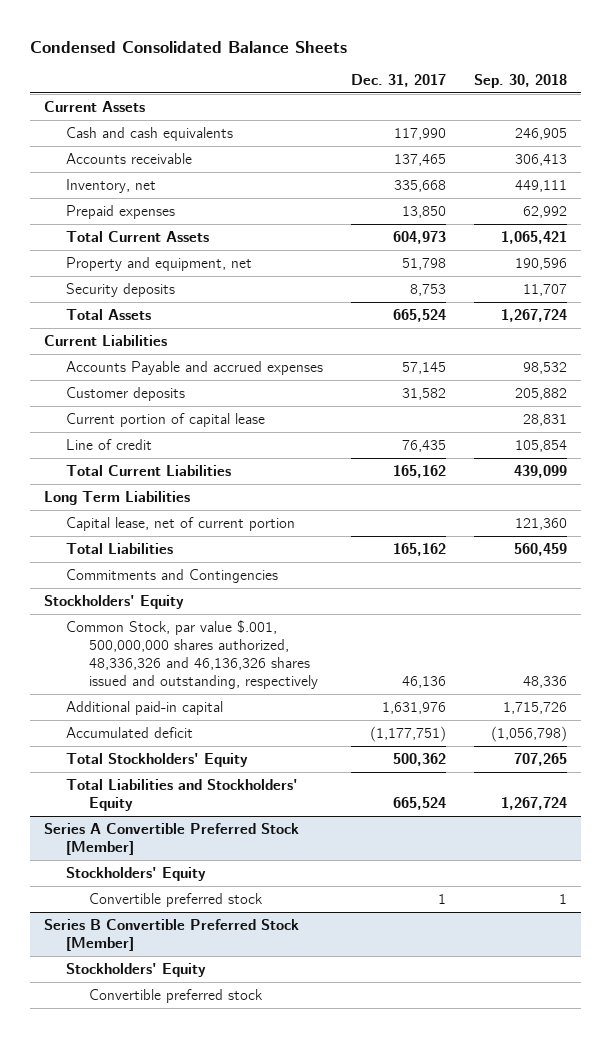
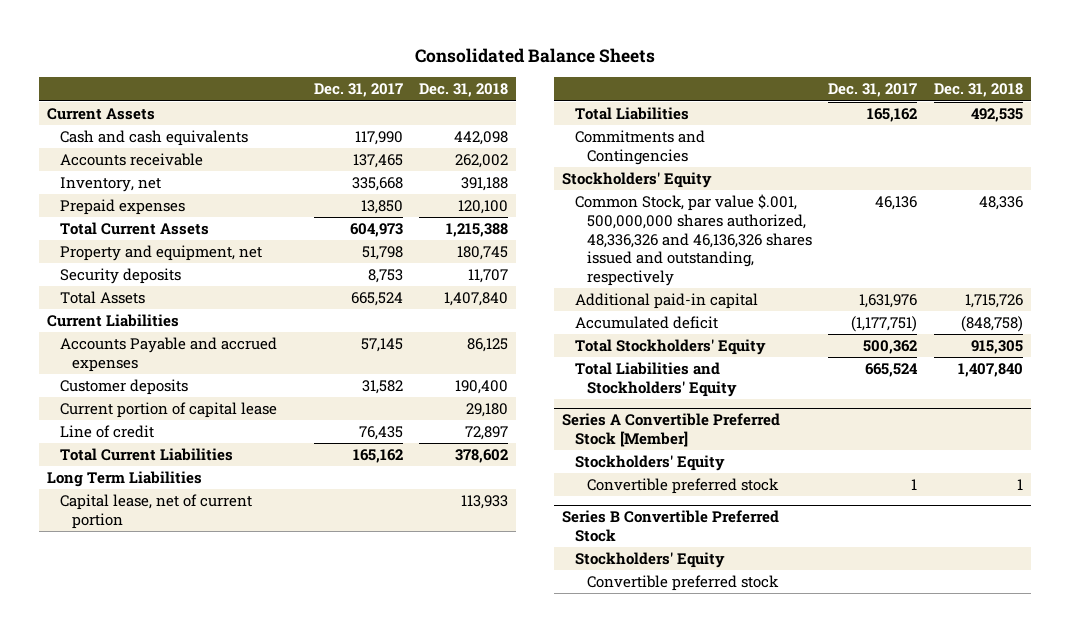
[30,40,348,53] Condensed Consolidated Balance Sheets -> [414,48,655,64] Consolidated Balance Sheets
[474,73,568,88] Sep. 30, 2018 -> none
none -> [418,83,508,98] Dec. 31, 2018
[44,918,300,951] Series B Convertible Preferred Stock [Member] -> [561,510,779,543] Series B Convertible Preferred Stock

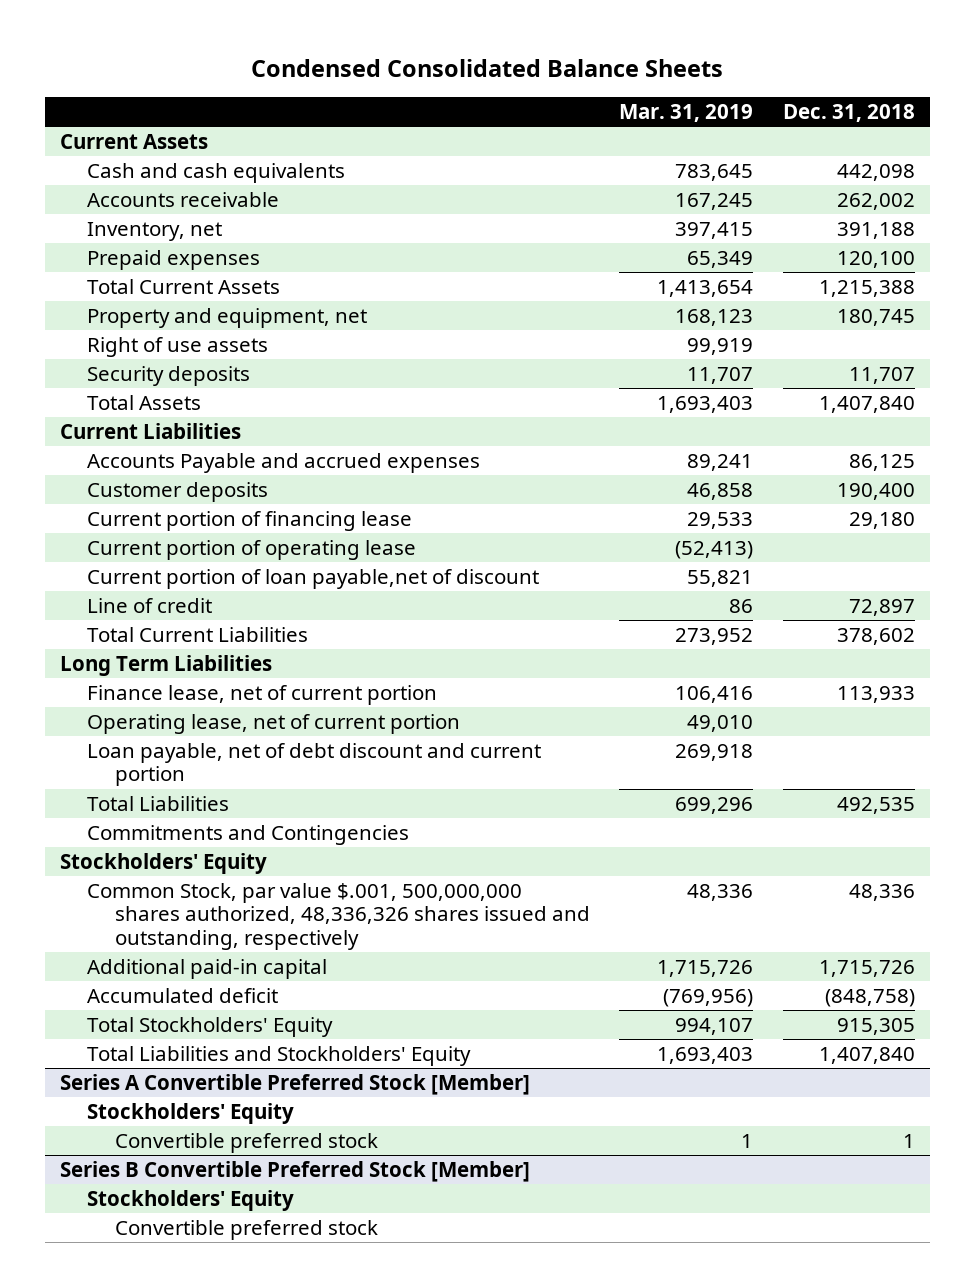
[414,48,655,64] Consolidated Balance Sheets -> [251,58,724,77] Condensed Consolidated Balance Sheets
[313,83,403,98] Dec. 31, 2017 -> none
none -> [619,104,754,123] Mar. 31, 2019
none -> [87,336,269,357] Right of use assets
[59,402,277,419] Current portion of capital lease -> [87,510,413,531] Current portion of financing lease
none -> [87,539,417,560] Current portion of operating lease
none -> [87,568,540,589] Current portion of loan payable,net of discount
[59,494,252,529] Capital lease, net of current portion -> [87,684,438,705] Finance lease, net of current portion
none -> [87,713,461,734] Operating lease, net of current portion
none -> [87,742,542,787] Loan payable, net of debt discount and current portion
[574,194,813,287] Common Stock, par value $.001, 500,000,000 shares authorized, 48,336,326 and 46,136,326 shares issued and outstanding, respectively -> [87,882,590,950] Common Stock, par value $.001, 500,000,000 shares authorized, 48,336,326 shares issued and outstanding, respectively
[561,510,779,543] Series B Convertible Preferred Stock -> [59,1160,530,1182] Series B Convertible Preferred Stock [Member]

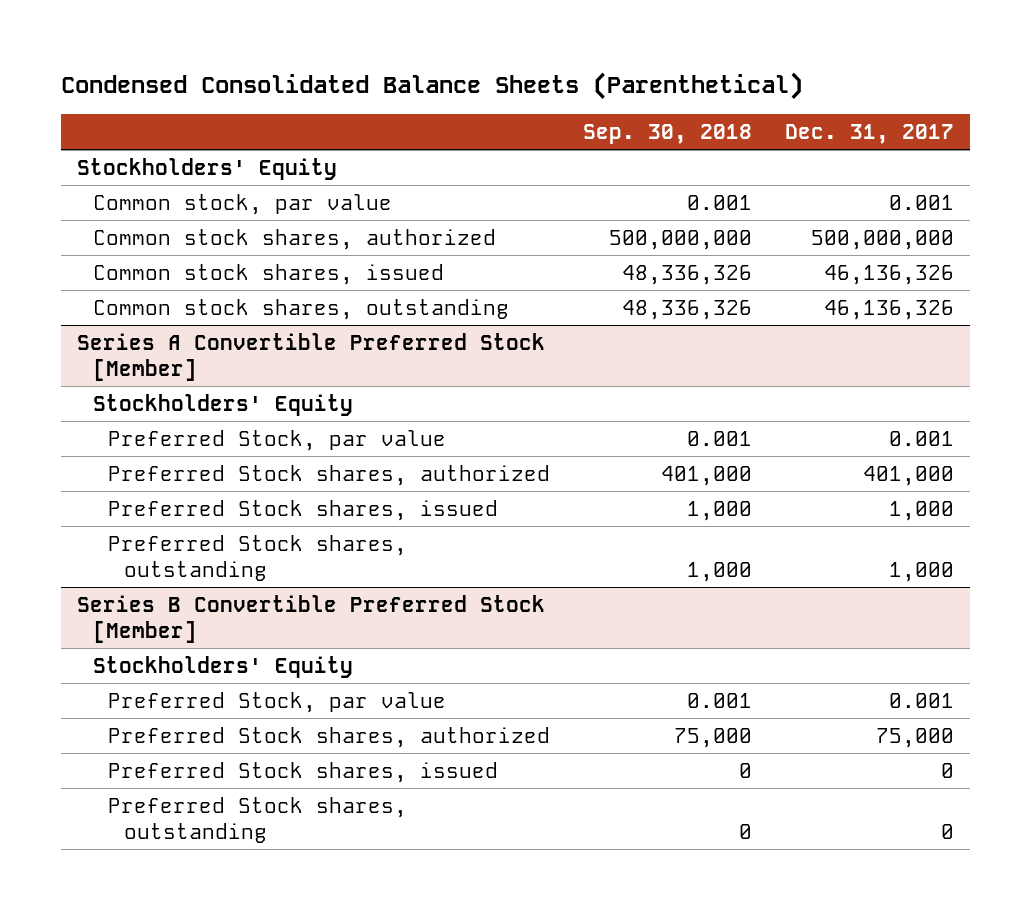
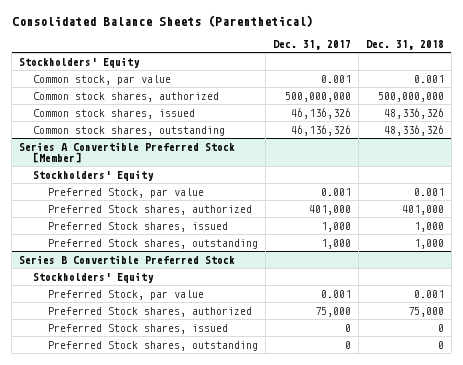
[61,72,804,101] Condensed Consolidated Balance Sheets (Parenthetical) -> [11,14,313,27] Consolidated Balance Sheets (Parenthetical)
[583,123,753,144] Sep. 30, 2018 -> none
none -> [365,39,444,50] Dec. 31, 2018
[77,594,546,643] Series B Convertible Preferred Stock [Member] -> [19,254,236,264] Series B Convertible Preferred Stock

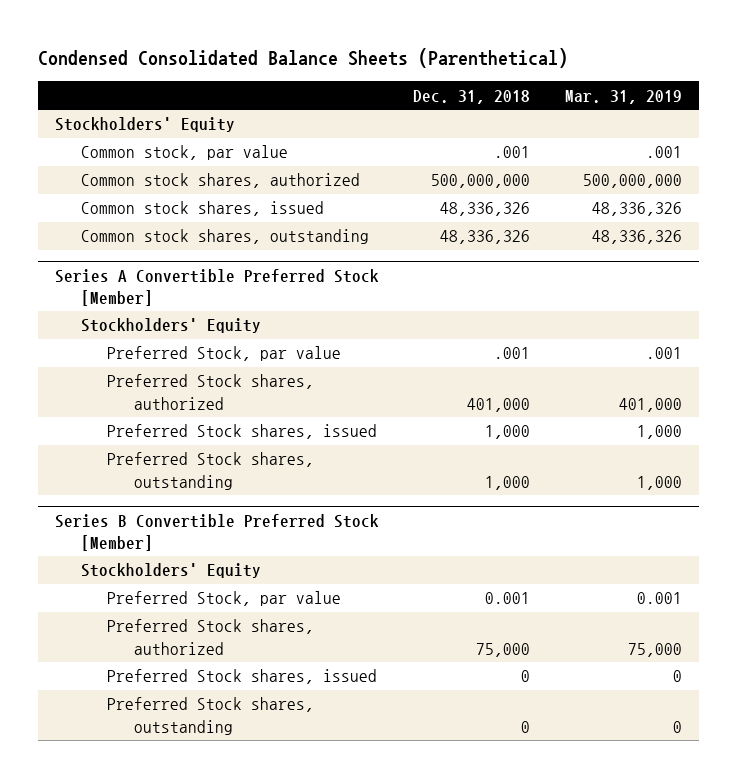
[11,14,313,27] Consolidated Balance Sheets (Parenthetical) -> [37,48,568,69] Condensed Consolidated Balance Sheets (Parenthetical)
[272,39,351,50] Dec. 31, 2017 -> none
none -> [564,89,682,104] Mar. 31, 2019
[413,74,444,83] 0.001 -> [494,146,531,159] .001
[413,187,444,196] 0.001 -> [494,347,531,360] .001
[19,254,236,264] Series B Convertible Preferred Stock -> [54,513,379,551] Series B Convertible Preferred Stock [Member]

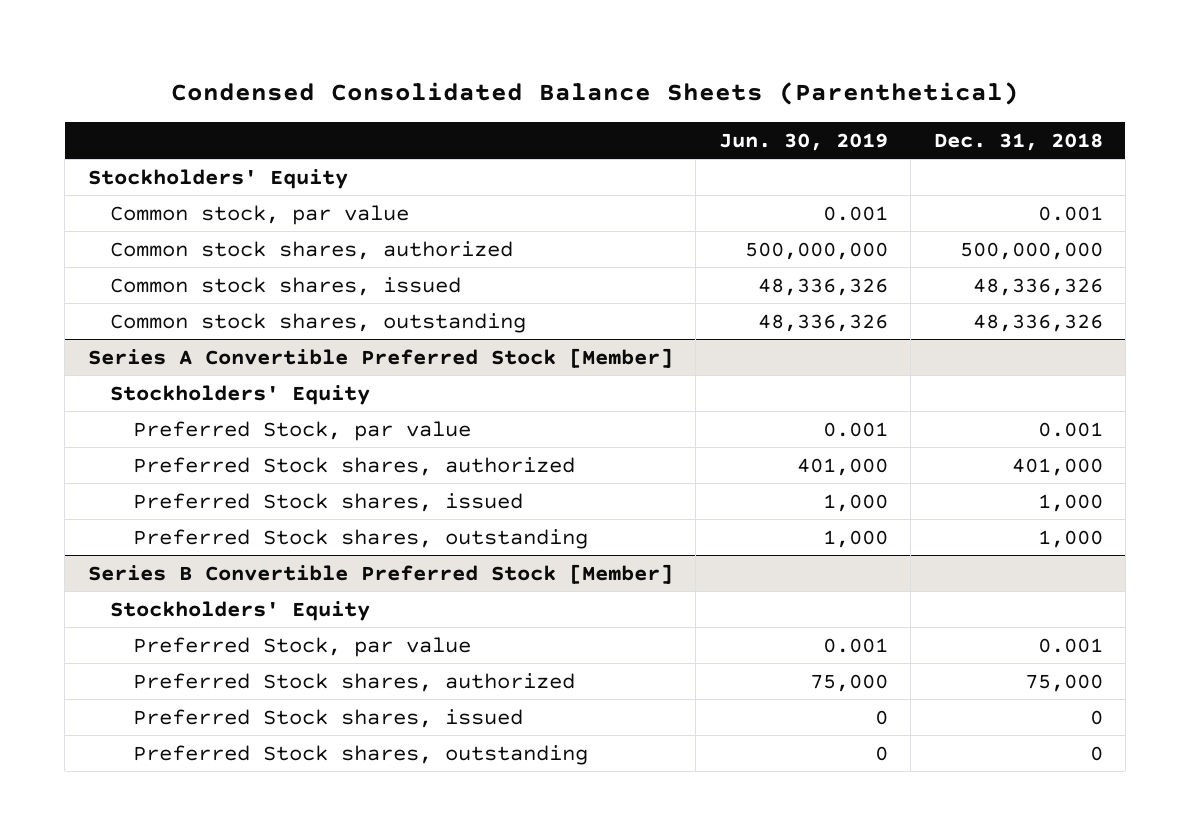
[564,89,682,104] Mar. 31, 2019 -> none
none -> [718,132,888,151] Jun. 30, 2019
[494,146,531,159] .001 -> [1037,205,1103,221] 0.001
[494,347,531,360] .001 -> [1037,421,1103,437] 0.001

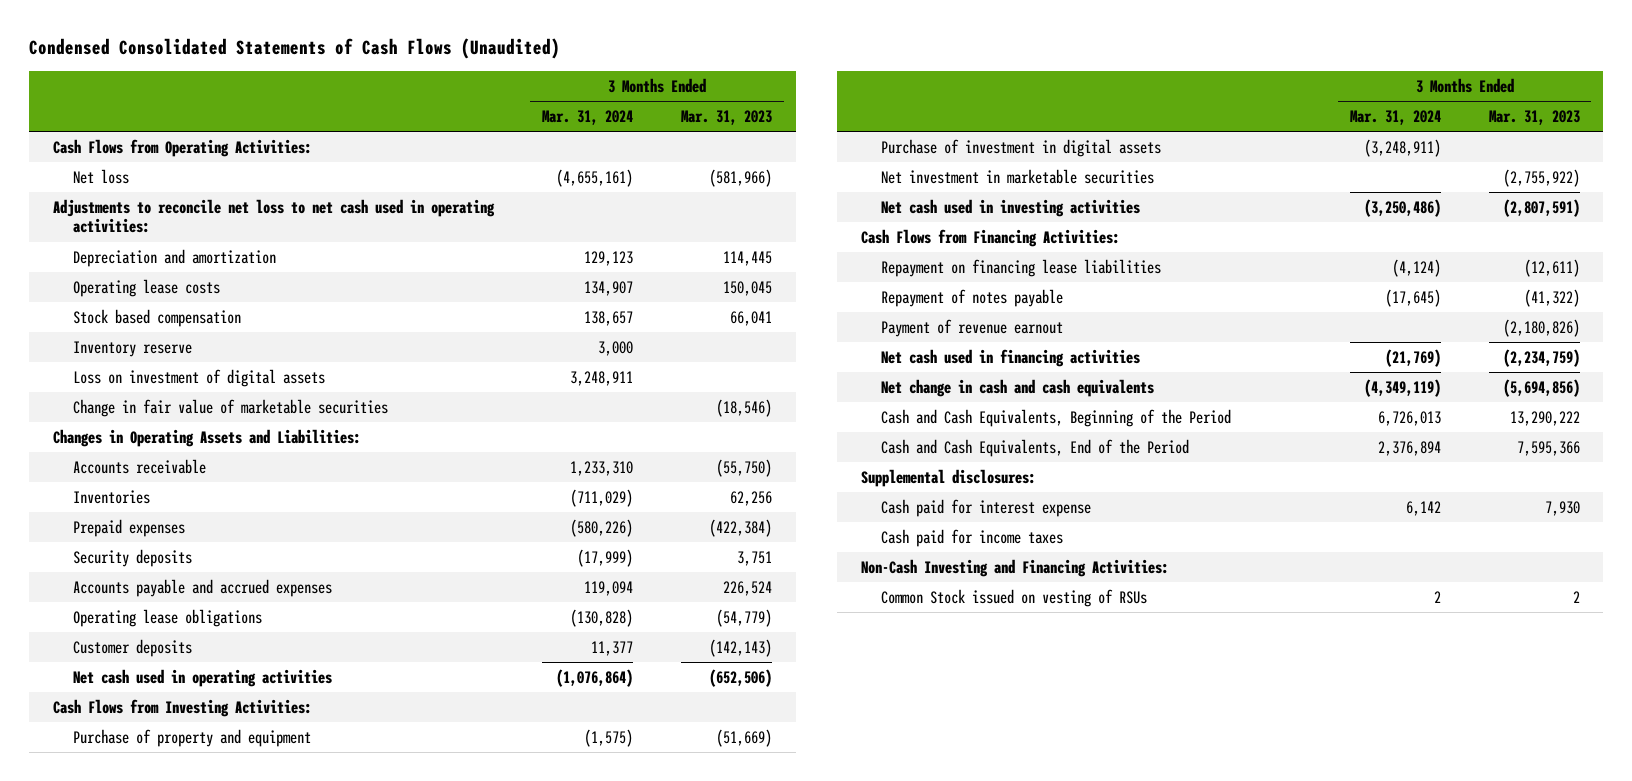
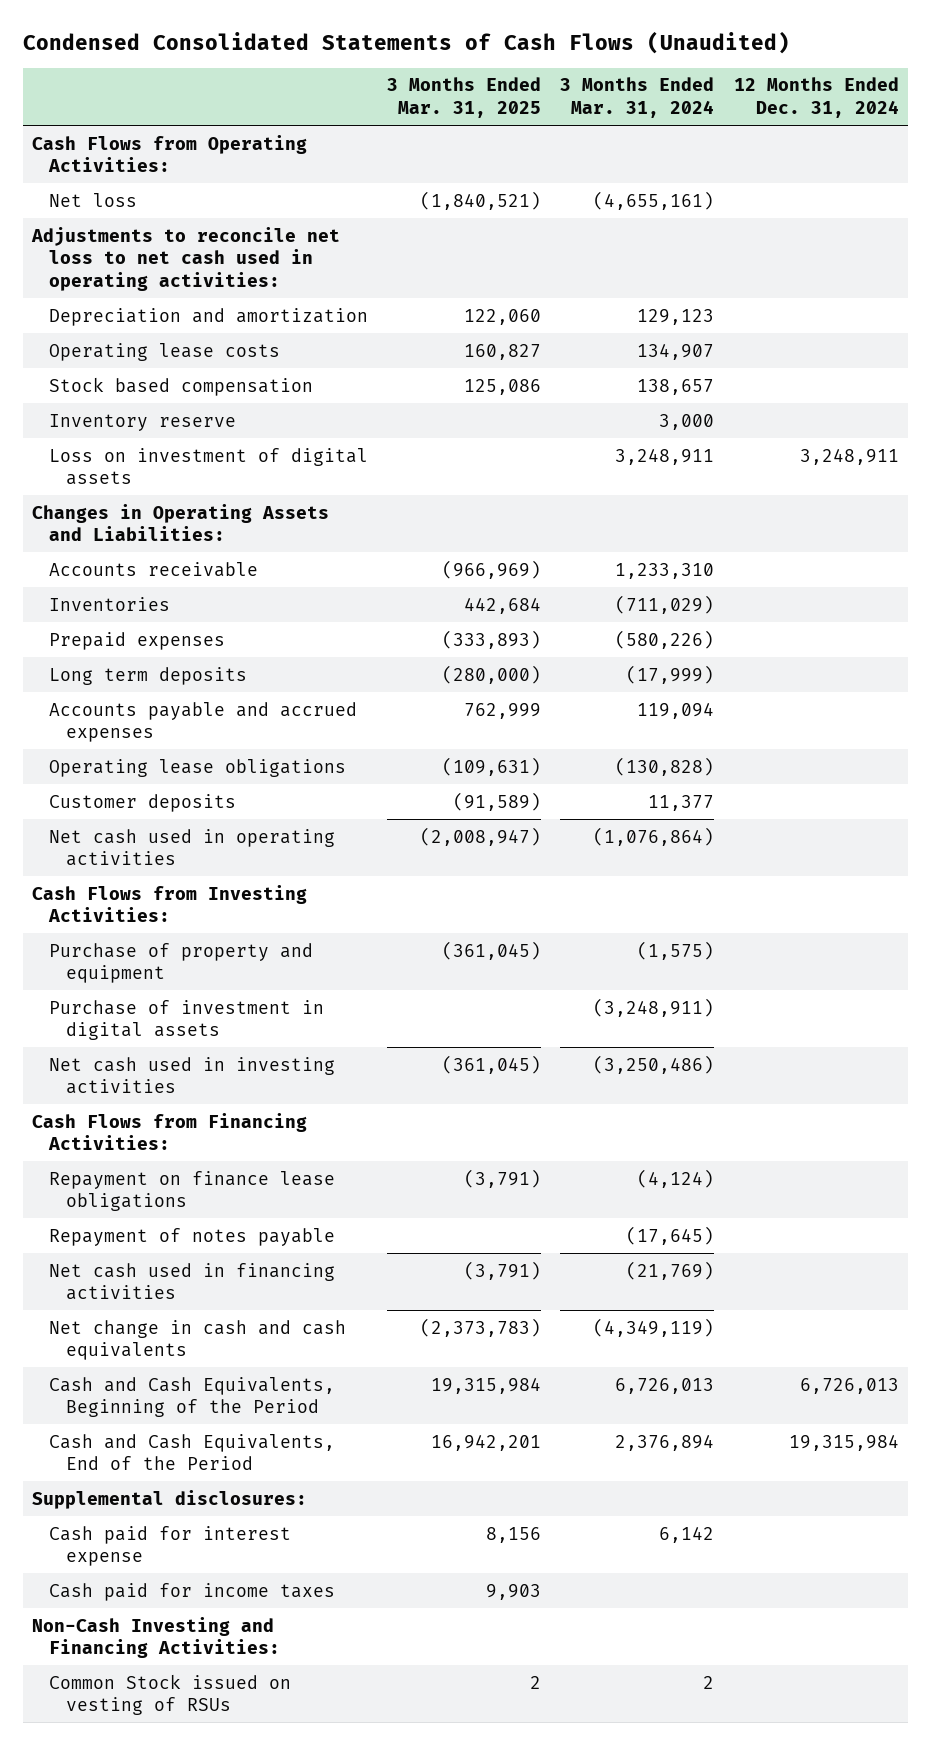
[680,109,772,125] Mar. 31, 2023 -> none
none -> [387,77,542,119] 3 Months Ended Mar. 31, 2025
none -> [733,77,899,119] 12 Months Ended Dec. 31, 2024
[73,398,389,417] Change in fair value of marketable securities -> none
[73,548,193,567] Security deposits -> [48,666,247,685] Long term deposits
[880,168,1154,184] Net investment in marketable securities -> none
[880,258,1161,277] Repayment on financing lease liabilities -> [48,1170,335,1212] Repayment on finance lease obligations
[880,318,1063,337] Payment of revenue earnout -> none

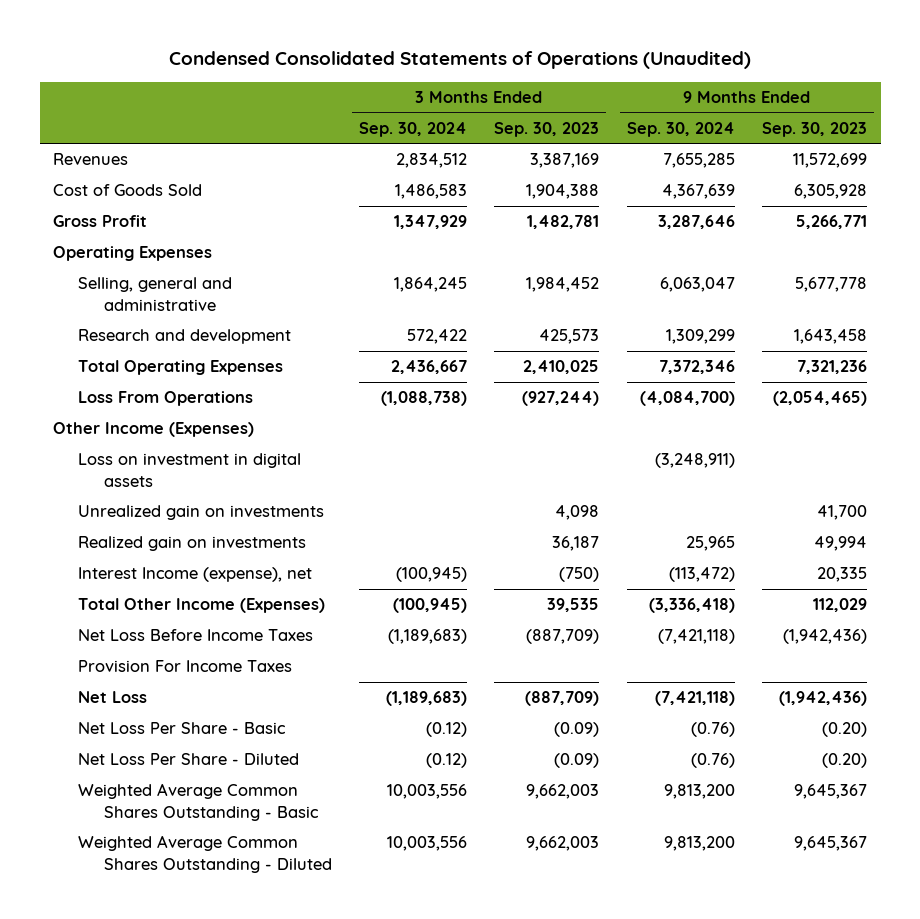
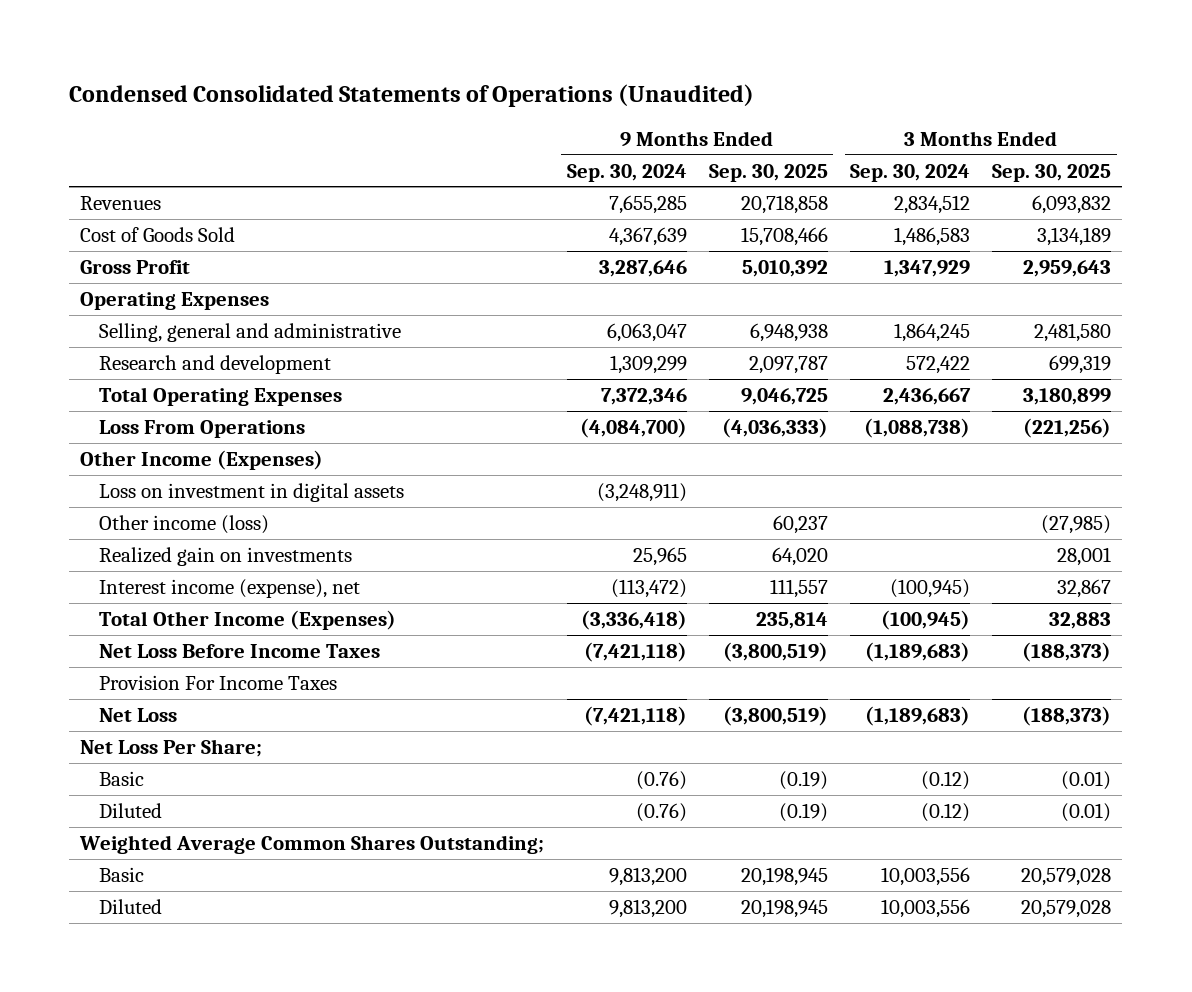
[494,121,600,137] Sep. 30, 2023 -> none
[761,121,867,137] Sep. 30, 2023 -> none
none -> [708,163,828,182] Sep. 30, 2025
none -> [992,163,1112,182] Sep. 30, 2025
[78,505,325,521] Unrealized gain on investments -> none
none -> [98,515,269,535] Other income (loss)
[78,567,313,583] Interest Income (expense), net -> [98,579,360,599] Interest income (expense), net
none -> [80,739,263,758] Net Loss Per Share;
[78,722,287,735] Net Loss Per Share - Basic -> [98,771,144,787] Basic
[78,753,300,766] Net Loss Per Share - Diluted -> [98,803,162,819] Diluted
none -> [79,835,545,855] Weighted Average Common Shares Outstanding;
[78,783,319,821] Weighted Average Common Shares Outstanding - Basic -> [98,867,144,883] Basic
[78,835,332,873] Weighted Average Common Shares Outstanding - Diluted -> [98,899,162,915] Diluted

